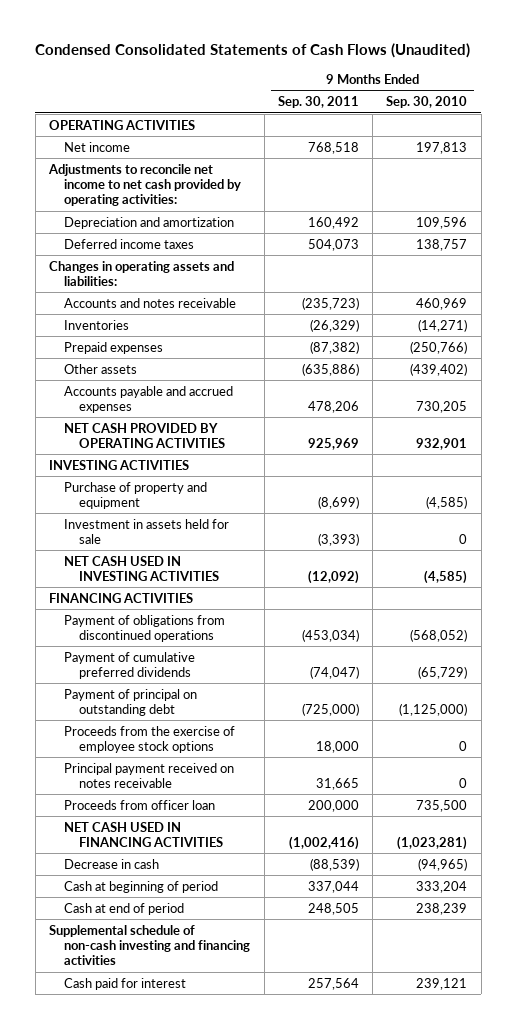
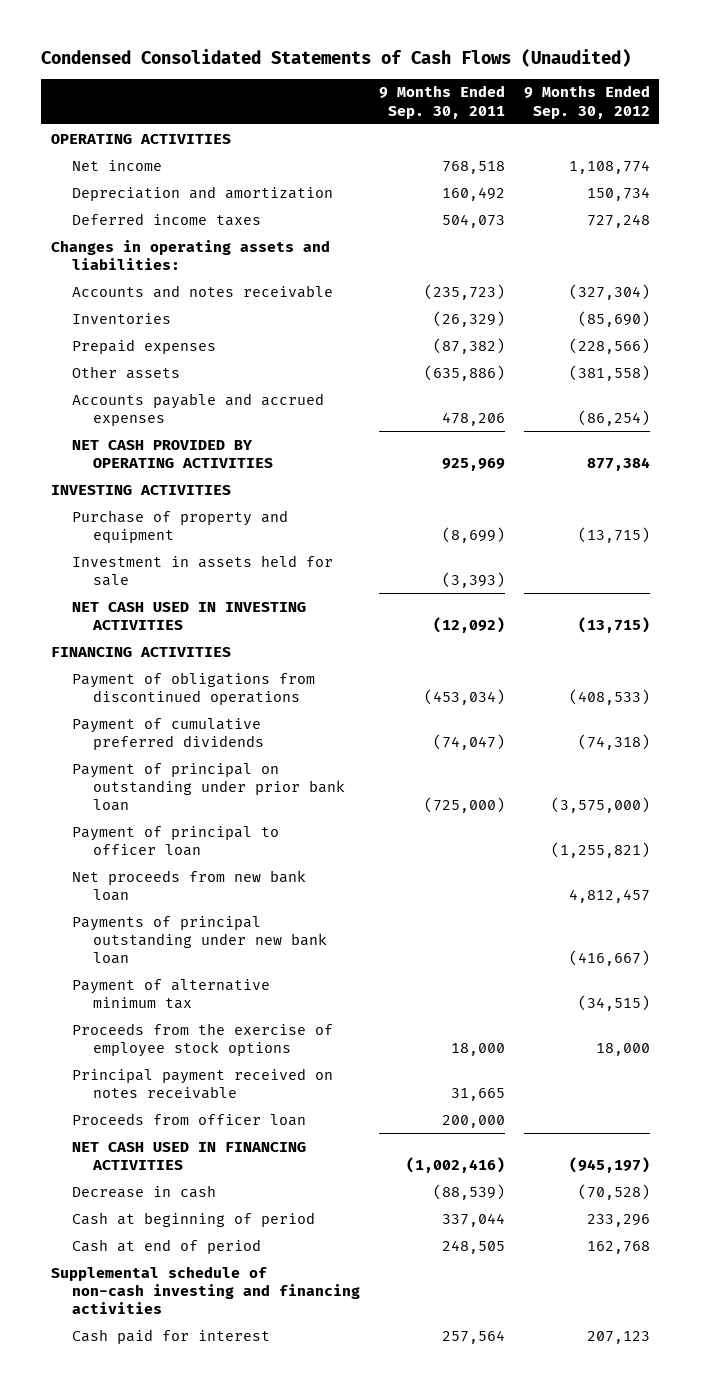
[386,96,468,109] Sep. 30, 2010 -> none
none -> [523,85,650,119] 9 Months Ended Sep. 30, 2012
[48,163,242,206] Adjustments to reconcile net income to net cash provided by operating activities: -> none
[64,688,198,716] Payment of principal on outstanding debt -> [71,762,346,812] Payment of principal on outstanding under prior bank loan
none -> [71,825,279,856] Payment of principal to officer loan
none -> [71,869,306,901] Net proceeds from new bank loan
none -> [71,915,328,965] Payments of principal outstanding under new bank loan
none -> [71,978,270,1009] Payment of alternative minimum tax

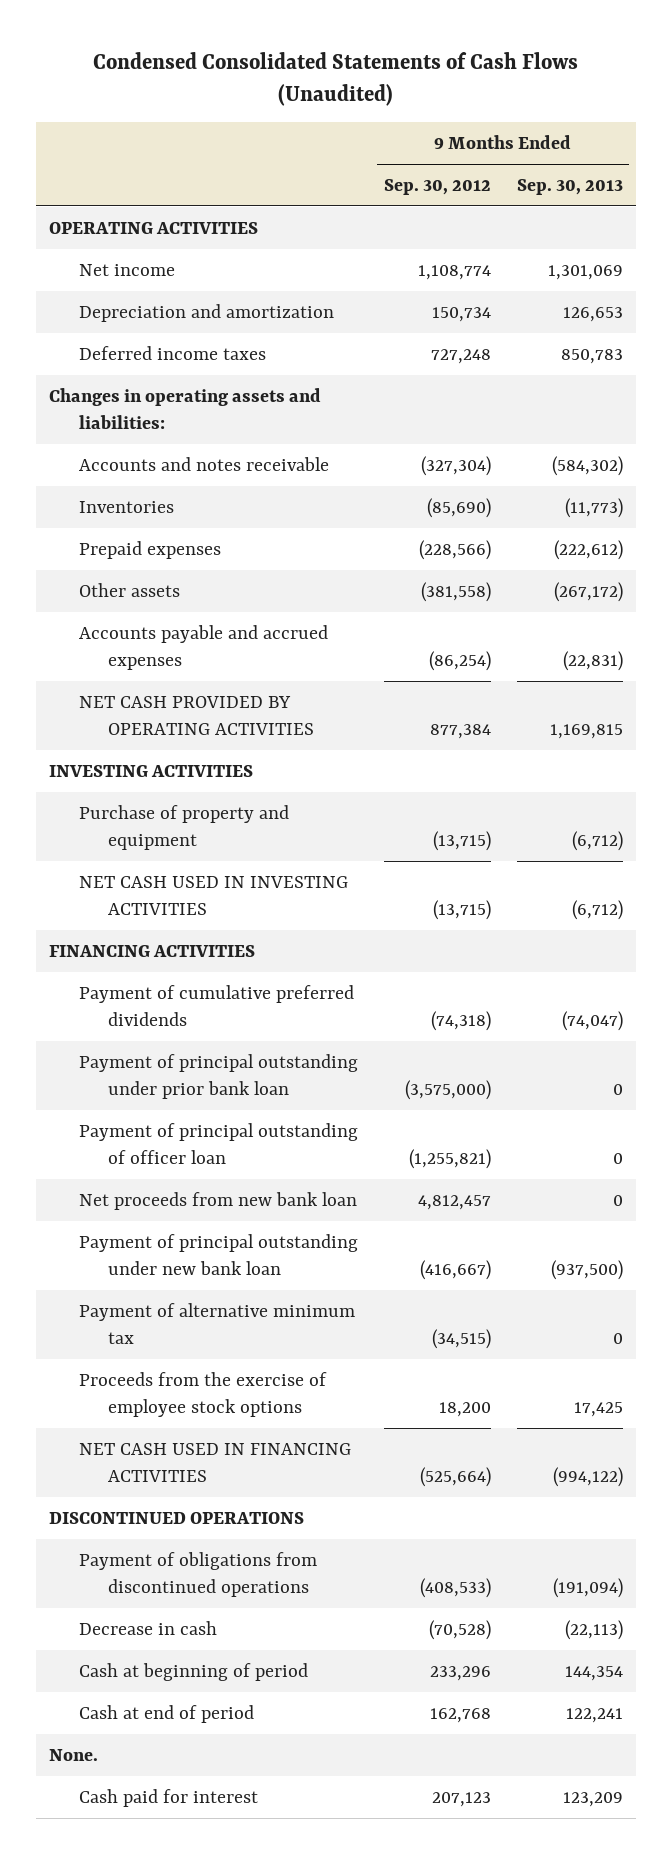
[378,85,505,119] 9 Months Ended Sep. 30, 2011 -> none
none -> [516,178,623,195] Sep. 30, 2013
[71,554,333,586] Investment in assets held for sale -> none
[71,762,346,812] Payment of principal on outstanding under prior bank loan -> [78,1053,358,1099] Payment of principal outstanding under prior bank loan
[71,825,279,856] Payment of principal to officer loan -> [78,1122,358,1164] Payment of principal outstanding of officer loan
[71,915,328,965] Payments of principal outstanding under new bank loan -> [78,1233,358,1275] Payment of principal outstanding under new bank loan
[71,1067,333,1099] Principal payment received on notes receivable -> none
[71,1112,306,1126] Proceeds from officer loan -> none
[595,1042,650,1056] 18,000 -> [438,1401,491,1417] 18,200
[568,1156,650,1173] (945,197) -> [419,1466,491,1487] (525,664)
none -> [49,1511,305,1524] DISCONTINUED OPERATIONS
[71,671,315,705] Payment of obligations from discontinued operations -> [78,1551,317,1597] Payment of obligations from discontinued operations
[50,1265,360,1315] Supplemental schedule of non-cash investing and financing activities -> none
none -> [49,1748,99,1761] None.

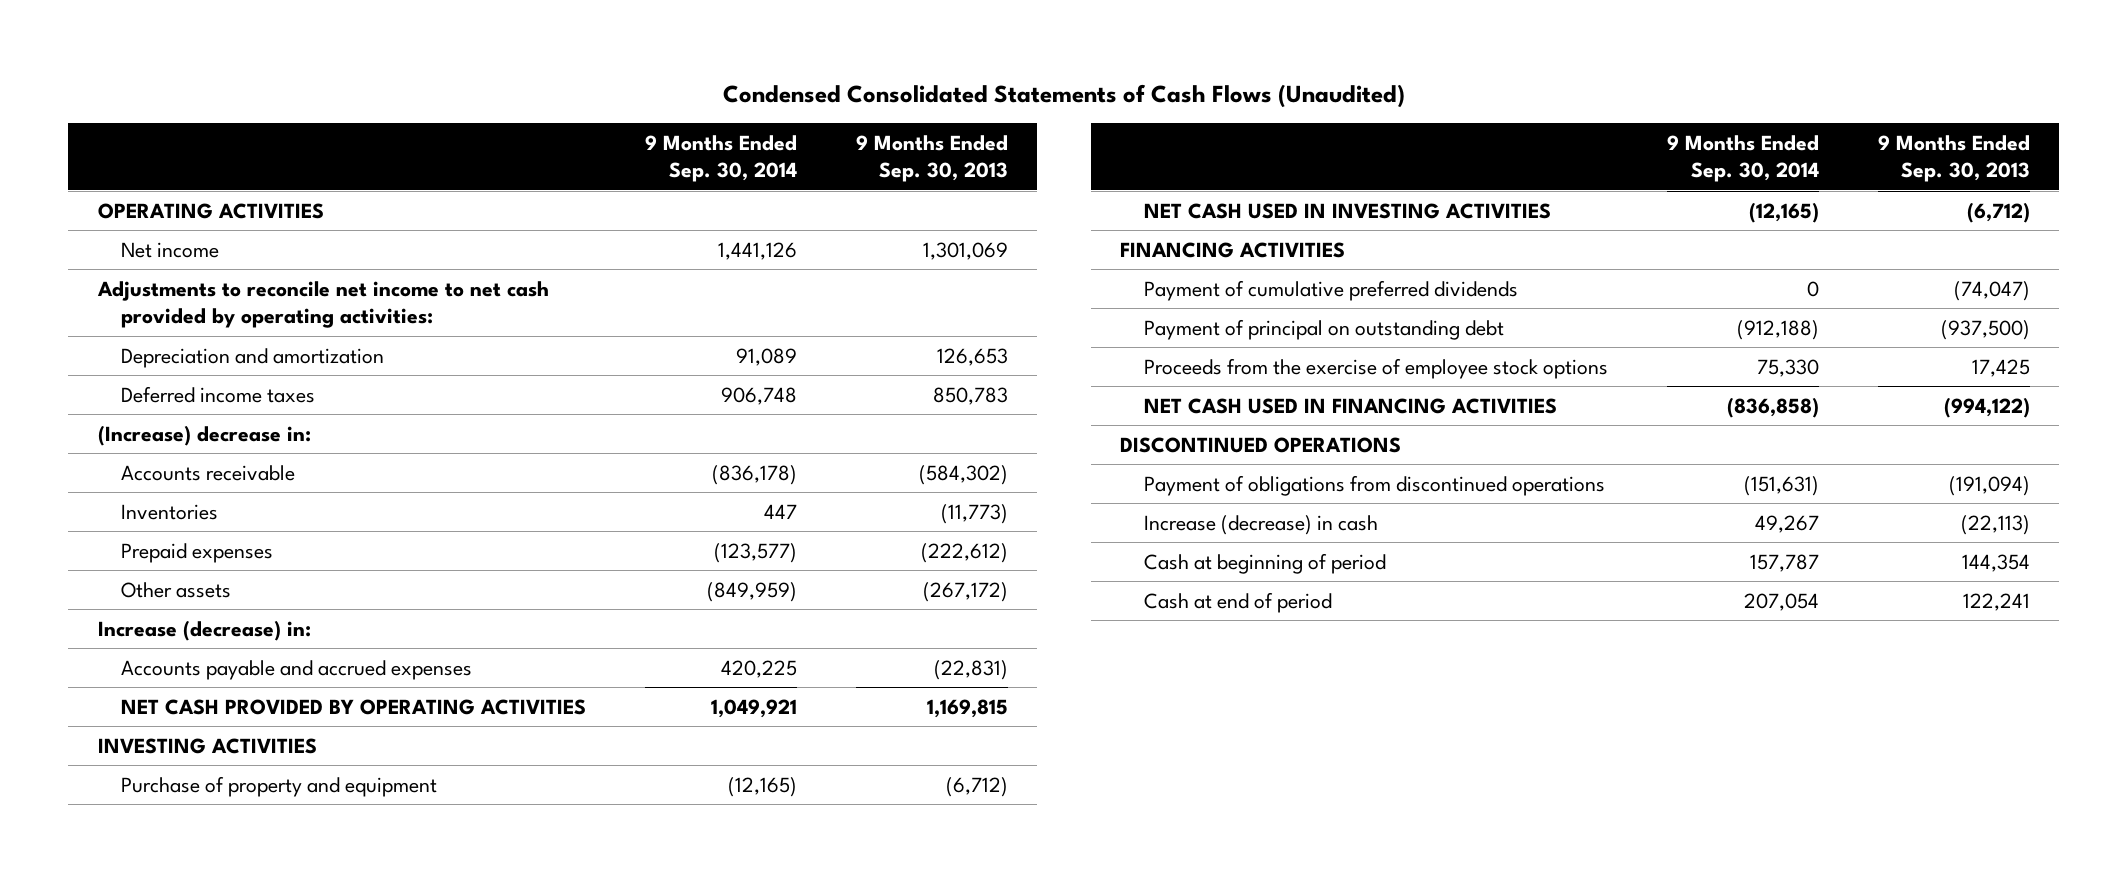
[383,178,491,195] Sep. 30, 2012 -> none
none -> [645,134,798,183] 9 Months Ended Sep. 30, 2014
none -> [96,280,549,329] Adjustments to reconcile net income to net cash provided by operating activities:
[49,387,322,429] Changes in operating assets and liabilities: -> none
none -> [97,424,311,446] (Increase) decrease in:
[78,456,329,471] Accounts and notes receivable -> [121,464,296,481] Accounts receivable
none -> [97,619,311,641] Increase (decrease) in:
[78,1053,358,1099] Payment of principal outstanding under prior bank loan -> none
[78,1122,358,1164] Payment of principal outstanding of officer loan -> none
[78,1191,357,1210] Net proceeds from new bank loan -> none
[78,1302,355,1344] Payment of alternative minimum tax -> none
[78,1233,358,1275] Payment of principal outstanding under new bank loan -> [1143,318,1504,340] Payment of principal on outstanding debt
[78,1620,217,1635] Decrease in cash -> [1143,514,1378,535] Increase (decrease) in cash
[49,1748,99,1761] None. -> none
[78,1788,258,1807] Cash paid for interest -> none

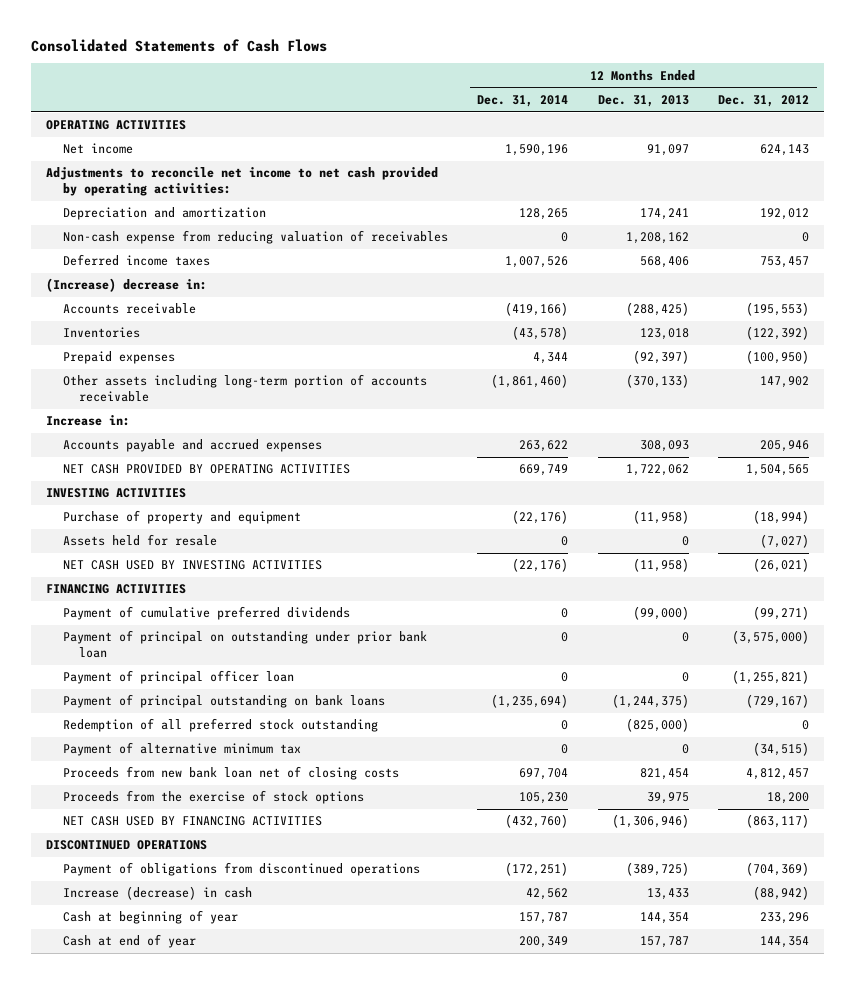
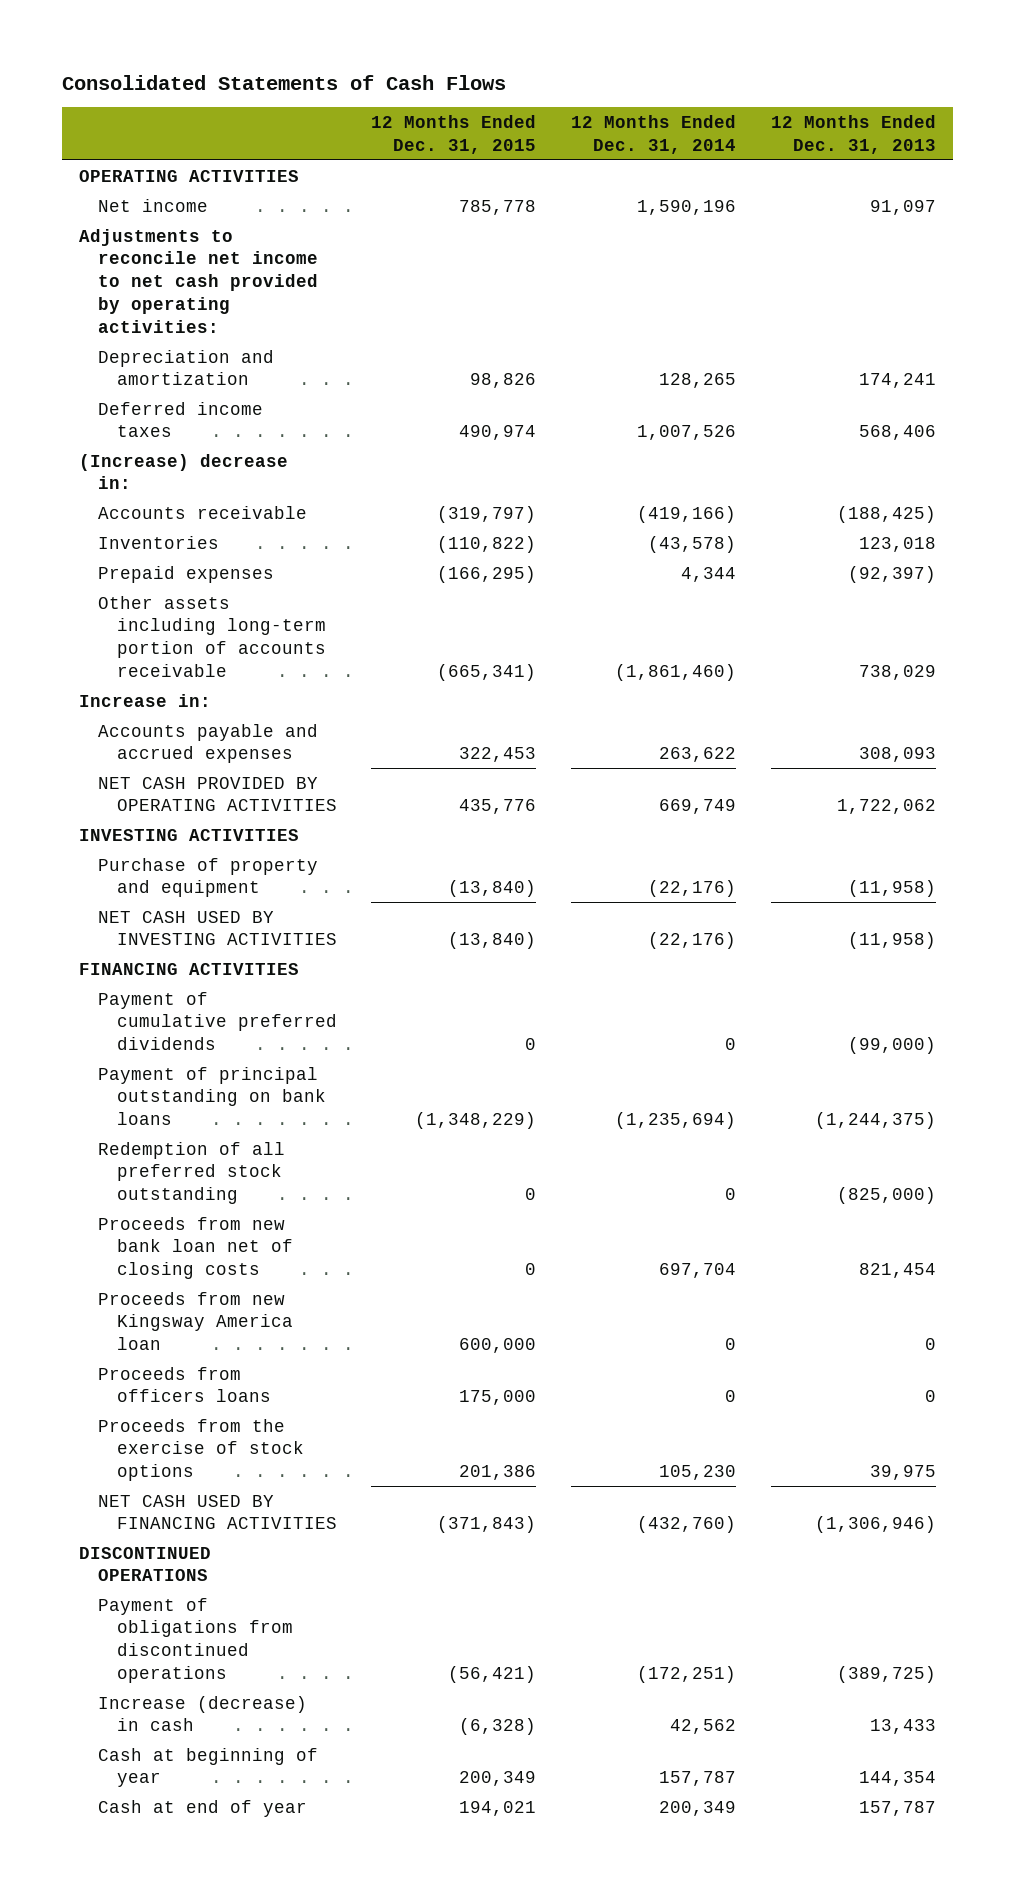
[718,94,810,107] Dec. 31, 2012 -> none
none -> [371,114,537,154] 12 Months Ended Dec. 31, 2015
[62,230,448,245] Non-cash expense from reducing valuation of receivables -> none
[625,302,689,317] (288,425) -> [836,505,936,523] (188,425)
[625,374,689,389] (370,133) -> [858,665,936,681] 738,029
[62,534,217,547] Assets held for resale -> none
[62,630,427,659] Payment of principal on outstanding under prior bank loan -> none
[62,670,294,685] Payment of principal officer loan -> none
[62,742,301,757] Payment of alternative minimum tax -> none
none -> [97,1291,293,1351] Proceeds from new Kingsway America loan
none -> [97,1366,271,1403] Proceeds from officers loans

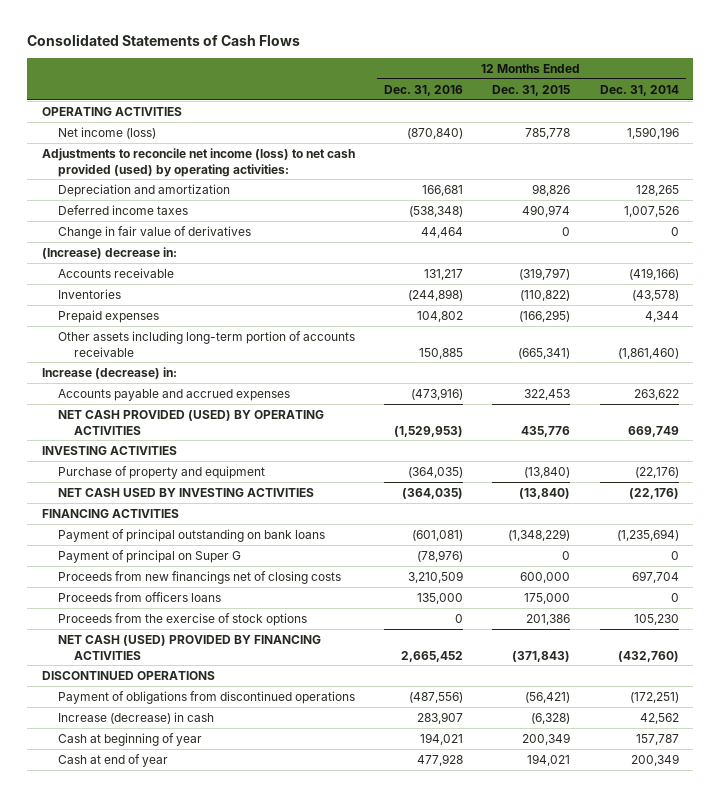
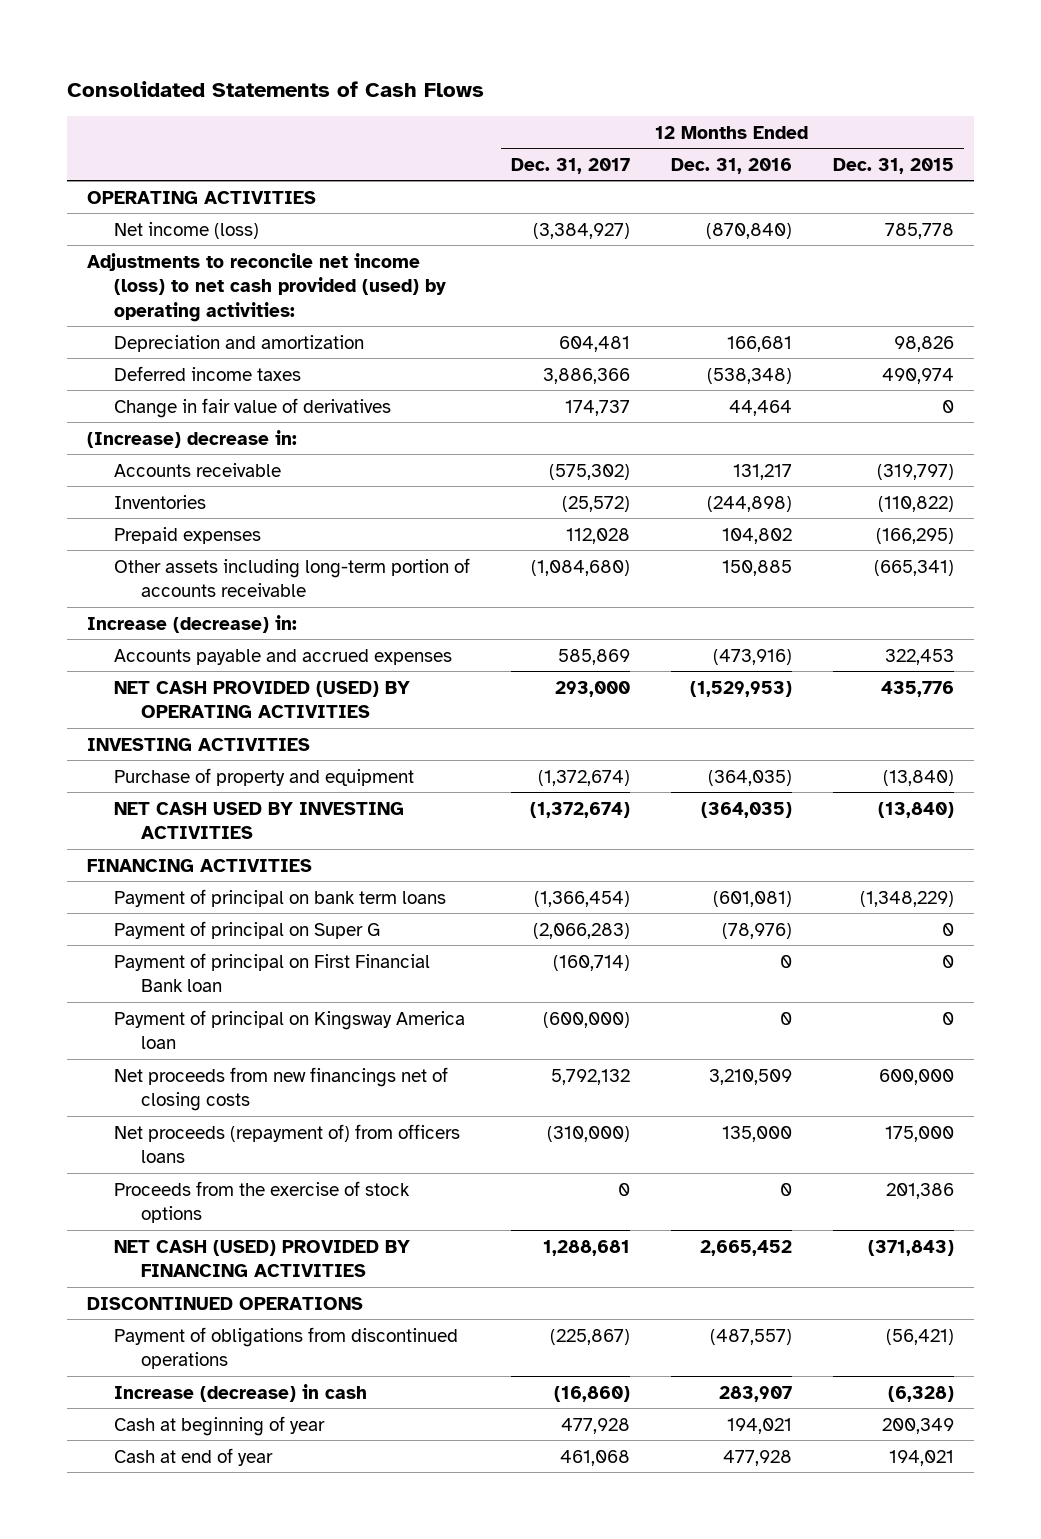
[599,84,679,96] Dec. 31, 2014 -> none
none -> [510,157,630,174] Dec. 31, 2017
[57,528,325,542] Payment of principal outstanding on bank loans -> [114,888,447,907] Payment of principal on bank term loans
none -> [114,952,431,993] Payment of principal on First Financial Bank loan
none -> [114,1009,466,1050] Payment of principal on Kingsway America loan
[57,570,341,584] Proceeds from new financings net of closing costs -> [114,1066,449,1112] Net proceeds from new financings net of closing costs
[57,591,221,602] Proceeds from officers loans -> [114,1123,461,1164] Net proceeds (repayment of) from officers loans
[409,691,464,703] (487,556) -> [709,1328,792,1345] (487,557)

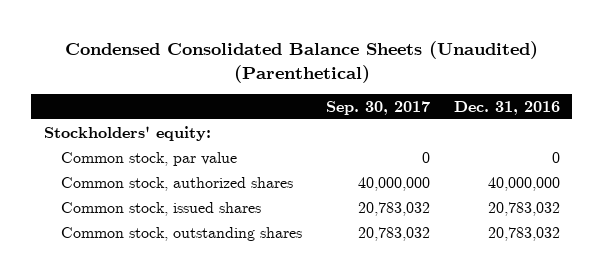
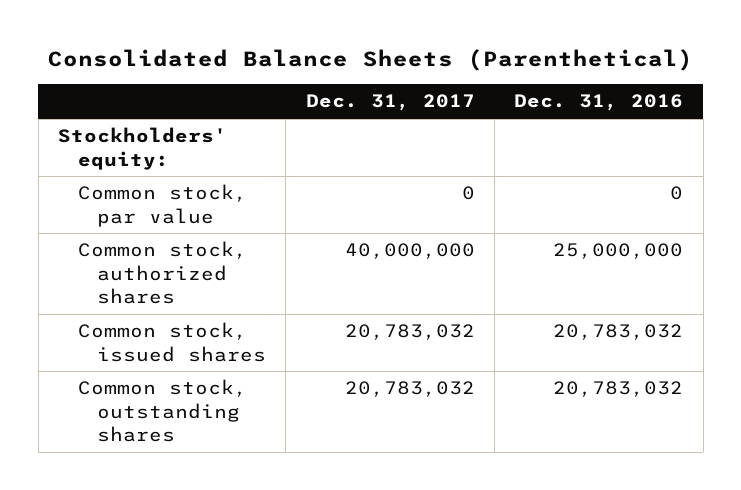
[64,41,538,83] Condensed Consolidated Balance Sheets (Unaudited) (Parenthetical) -> [47,48,693,71] Consolidated Balance Sheets (Parenthetical)
[326,100,431,115] Sep. 30, 2017 -> none
none -> [305,94,475,112] Dec. 31, 2017
[488,176,561,191] 40,000,000 -> [553,243,684,260] 25,000,000

